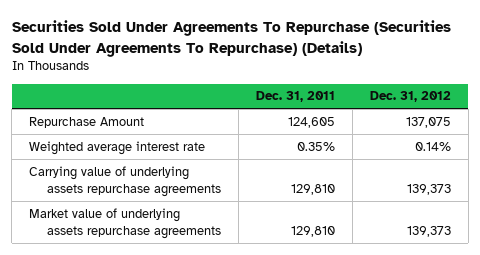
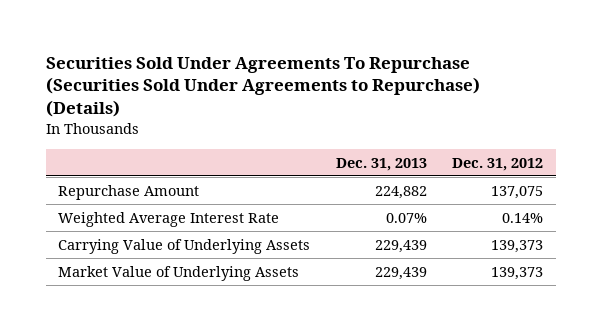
[11,20,451,57] Securities Sold Under Agreements To Repurchase (Securities Sold Under Agreements To Repurchase) (Details) -> [45,56,480,118] Securities Sold Under Agreements To Repurchase (Securities Sold Under Agreements to Repurchase) (Details)
[255,91,335,103] Dec. 31, 2011 -> none
none -> [335,157,427,171] Dec. 31, 2013
[29,140,206,155] Weighted average interest rate -> [58,211,280,227] Weighted Average Interest Rate
[29,165,221,197] Carrying value of underlying assets repurchase agreements -> [58,238,311,254] Carrying Value of Underlying Assets
[29,207,221,239] Market value of underlying assets repurchase agreements -> [58,265,300,281] Market Value of Underlying Assets

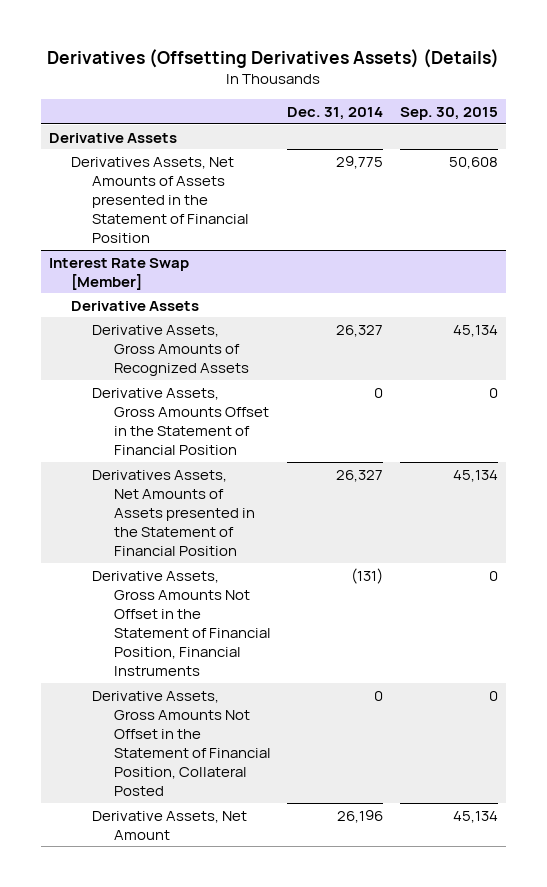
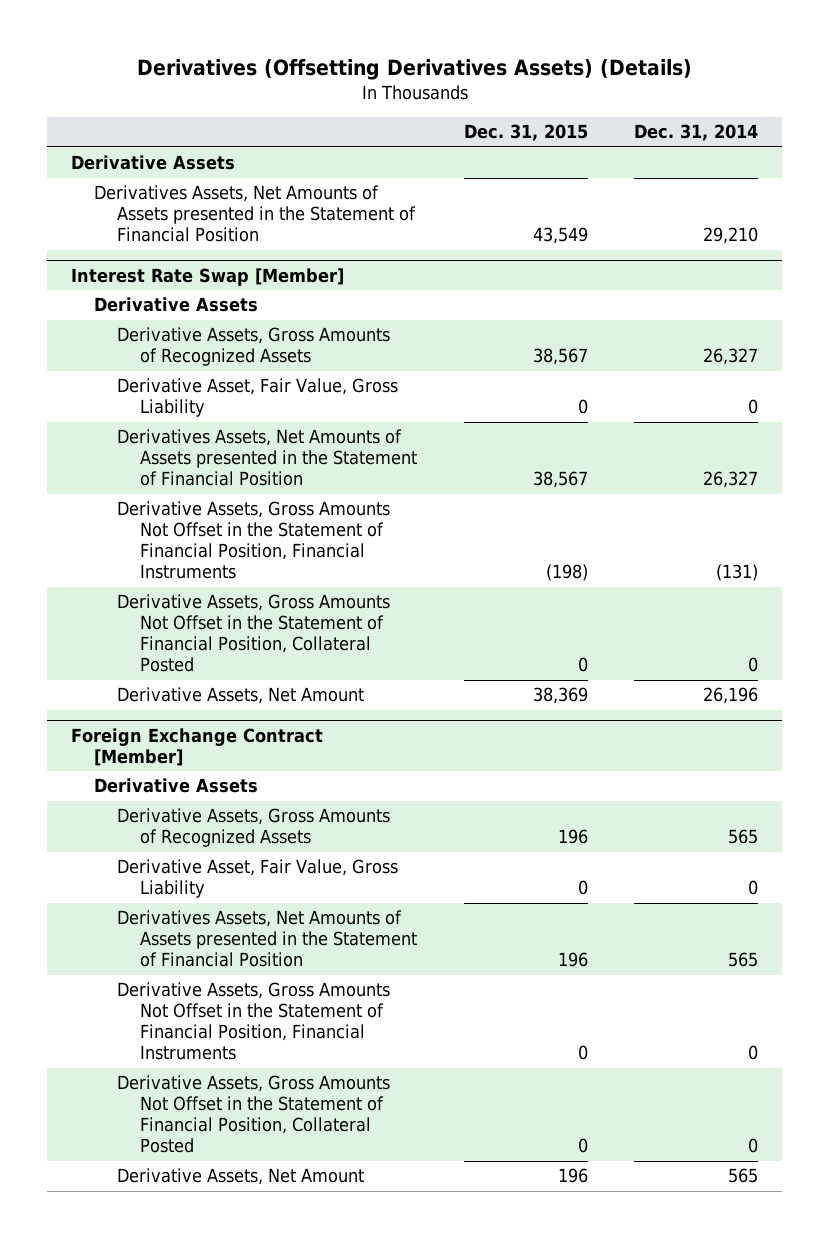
[399,107,498,121] Sep. 30, 2015 -> none
none -> [463,124,588,142] Dec. 31, 2015
[336,155,384,169] 29,775 -> [703,227,759,245] 29,210
[92,387,269,455] Derivative Assets, Gross Amounts Offset in the Statement of Financial Position -> none
none -> [116,378,398,418] Derivative Asset, Fair Value, Gross Liability
none -> [70,727,323,766] Foreign Exchange Contract [Member]
none -> [93,778,258,794] Derivative Assets
none -> [116,808,390,848] Derivative Assets, Gross Amounts of Recognized Assets
none -> [116,859,398,899] Derivative Asset, Fair Value, Gross Liability
none -> [116,910,417,968] Derivatives Assets, Net Amounts of Assets presented in the Statement of Financial Position
none -> [116,982,390,1061] Derivative Assets, Gross Amounts Not Offset in the Statement of Financial Position, Financial Instruments
none -> [116,1075,390,1154] Derivative Assets, Gross Amounts Not Offset in the Statement of Financial Position, Collateral Posted
none -> [116,1168,364,1186] Derivative Assets, Net Amount

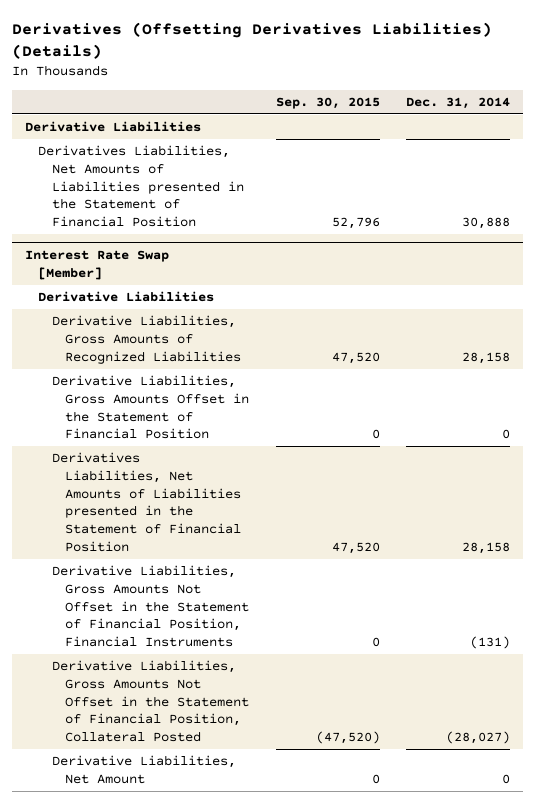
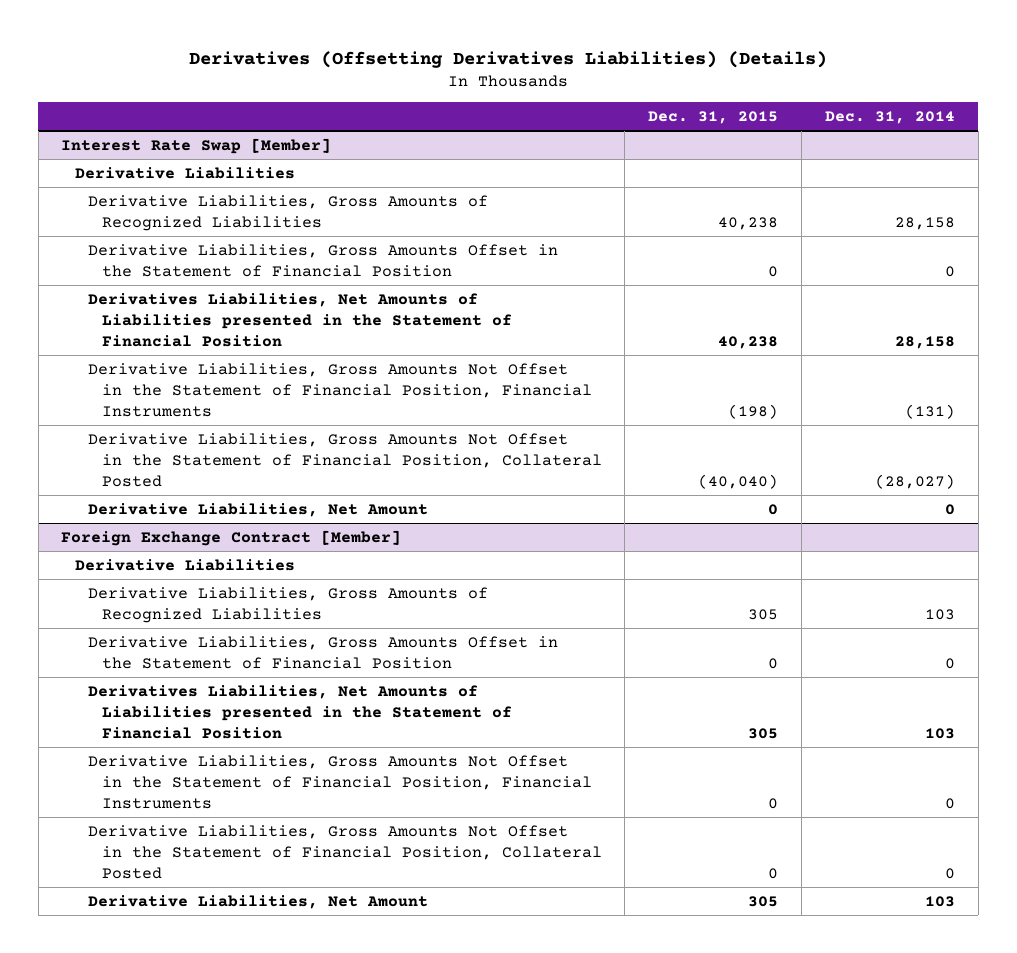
[275,96,380,109] Sep. 30, 2015 -> none
none -> [648,110,779,124] Dec. 31, 2015
[25,121,202,133] Derivative Liabilities -> none
[38,145,244,228] Derivatives Liabilities, Net Amounts of Liabilities presented in the Statement of Financial Position -> none
none -> [61,529,402,546] Foreign Exchange Contract [Member]
none -> [74,558,295,571] Derivative Liabilities
none -> [88,586,489,624] Derivative Liabilities, Gross Amounts of Recognized Liabilities
none -> [88,635,559,670] Derivative Liabilities, Gross Amounts Offset in the Statement of Financial Position
none -> [88,684,512,740] Derivatives Liabilities, Net Amounts of Liabilities presented in the Statement of Financial Position
none -> [88,754,592,810] Derivative Liabilities, Gross Amounts Not Offset in the Statement of Financial Position, Financial Instruments
none -> [88,824,602,880] Derivative Liabilities, Gross Amounts Not Offset in the Statement of Financial Position, Collateral Posted
none -> [88,894,429,909] Derivative Liabilities, Net Amount

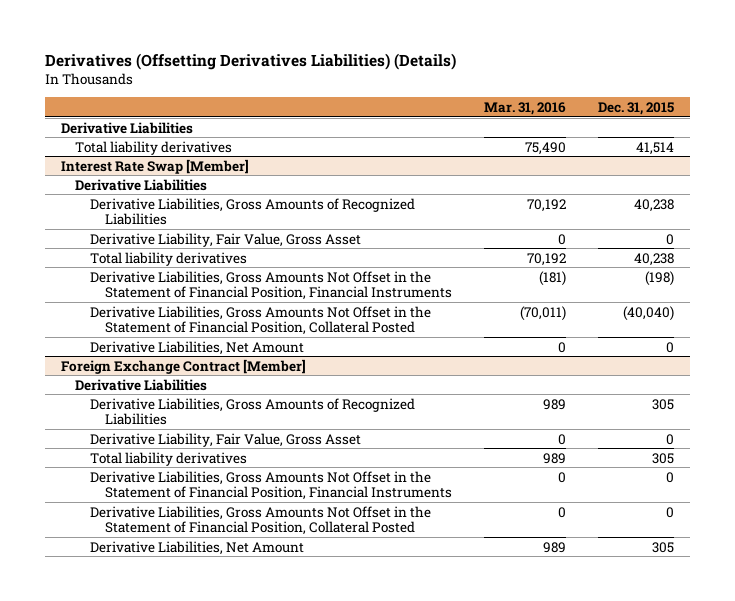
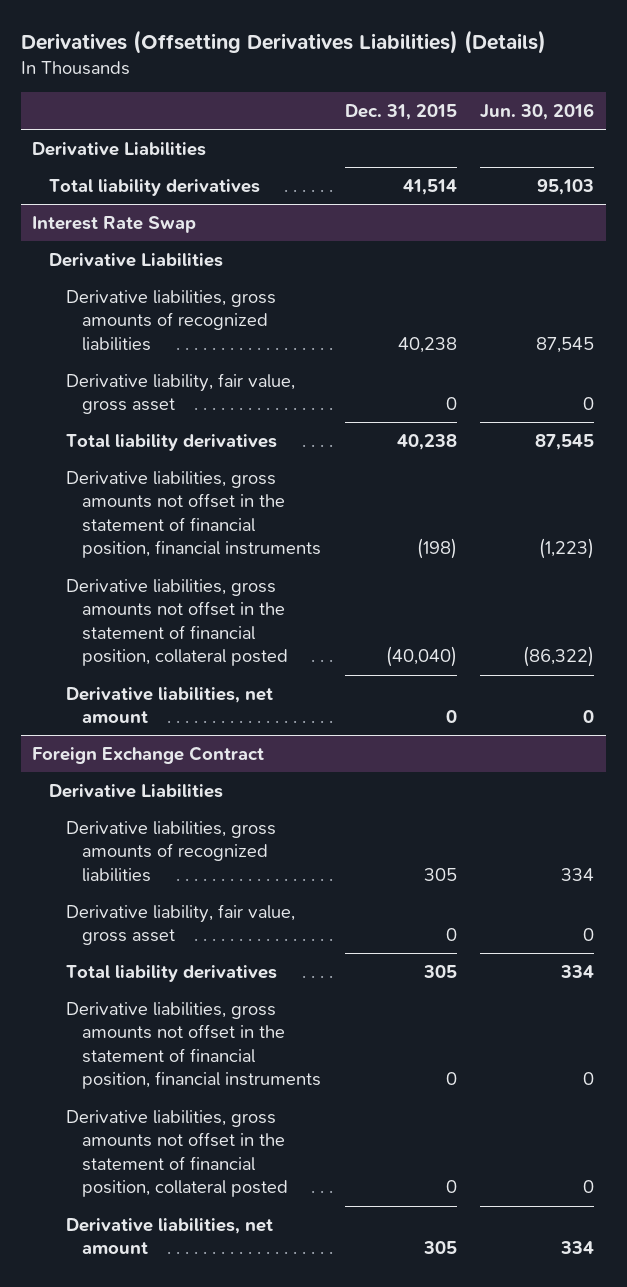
[484,102,567,116] Mar. 31, 2016 -> none
none -> [480,103,595,121] Jun. 30, 2016
[60,158,249,174] Interest Rate Swap [Member] -> [32,215,197,233] Interest Rate Swap
[90,197,416,226] Derivative Liabilities, Gross Amounts of Recognized Liabilities -> [65,289,276,351] Derivative liabilities, gross amounts of recognized liabilities
[90,232,362,247] Derivative Liability, Fair Value, Gross Asset -> [65,372,295,415] Derivative liability, fair value, gross asset
[90,270,453,301] Derivative Liabilities, Gross Amounts Not Offset in the Statement of Financial Position, Financial Instruments -> [65,470,322,559] Derivative liabilities, gross amounts not offset in the statement of financial position, financial instruments
[90,305,432,336] Derivative Liabilities, Gross Amounts Not Offset in the Statement of Financial Position, Collateral Posted -> [65,578,289,667] Derivative liabilities, gross amounts not offset in the statement of financial position, collateral posted
[90,340,305,355] Derivative Liabilities, Net Amount -> [65,686,273,724] Derivative liabilities, net amount
[60,358,306,374] Foreign Exchange Contract [Member] -> [32,745,265,764] Foreign Exchange Contract
[90,397,416,426] Derivative Liabilities, Gross Amounts of Recognized Liabilities -> [65,820,276,882] Derivative liabilities, gross amounts of recognized liabilities
[90,432,362,447] Derivative Liability, Fair Value, Gross Asset -> [65,903,295,946] Derivative liability, fair value, gross asset
[90,470,453,501] Derivative Liabilities, Gross Amounts Not Offset in the Statement of Financial Position, Financial Instruments -> [65,1001,322,1090] Derivative liabilities, gross amounts not offset in the statement of financial position, financial instruments
[90,505,432,536] Derivative Liabilities, Gross Amounts Not Offset in the Statement of Financial Position, Collateral Posted -> [65,1109,289,1198] Derivative liabilities, gross amounts not offset in the statement of financial position, collateral posted
[90,540,305,555] Derivative Liabilities, Net Amount -> [65,1217,273,1255] Derivative liabilities, net amount

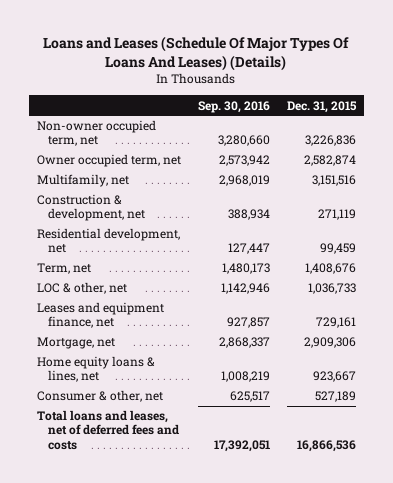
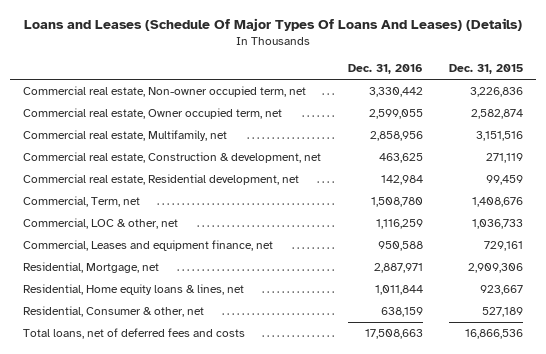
[197,100,270,113] Sep. 30, 2016 -> none
none -> [347,64,423,75] Dec. 31, 2016
[37,120,157,147] Non-owner occupied term, net -> [23,86,307,98] Commercial real estate, Non-owner occupied term, net
[37,154,182,168] Owner occupied term, net -> [23,108,283,120] Commercial real estate, Owner occupied term, net
[37,174,130,188] Multifamily, net -> [23,130,228,142] Commercial real estate, Multifamily, net
[37,194,146,222] Construction & development, net -> [23,152,322,164] Commercial real estate, Construction & development, net
[37,228,181,254] Residential development, net -> [23,174,300,186] Commercial real estate, Residential development, net
[37,263,92,275] Term, net -> [23,196,141,208] Commercial, Term, net
[37,282,128,295] LOC & other, net -> [23,218,179,230] Commercial, LOC & other, net
[37,302,165,329] Leases and equipment finance, net -> [23,240,274,252] Commercial, Leases and equipment finance, net
[37,337,116,350] Mortgage, net -> [23,262,160,274] Residential, Mortgage, net
[37,356,156,383] Home equity loans & lines, net -> [23,284,245,296] Residential, Home equity loans & lines, net
[37,390,164,403] Consumer & other, net -> [23,306,205,318] Residential, Consumer & other, net
[37,410,180,450] Total loans and leases, net of deferred fees and costs -> [23,328,246,340] Total loans, net of deferred fees and costs

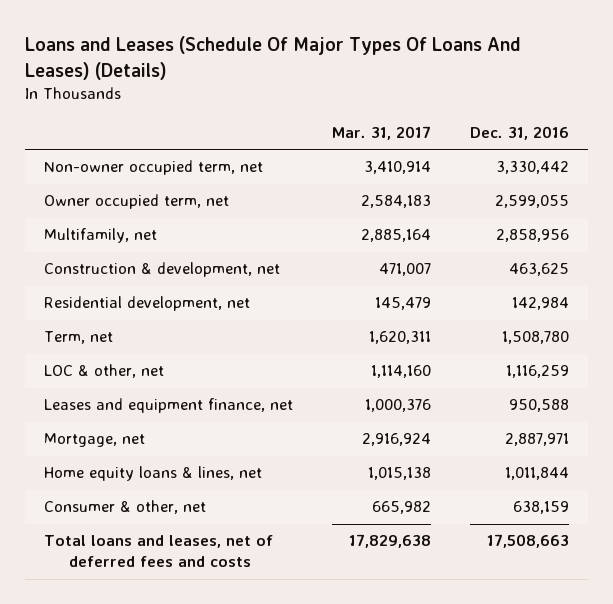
[448,64,523,75] Dec. 31, 2015 -> none
none -> [331,126,431,141] Mar. 31, 2017
[23,86,307,98] Commercial real estate, Non-owner occupied term, net -> [44,160,264,176] Non-owner occupied term, net
[23,108,283,120] Commercial real estate, Owner occupied term, net -> [44,194,230,210] Owner occupied term, net
[23,130,228,142] Commercial real estate, Multifamily, net -> [44,228,158,244] Multifamily, net
[23,152,322,164] Commercial real estate, Construction & development, net -> [44,262,281,278] Construction & development, net
[23,174,300,186] Commercial real estate, Residential development, net -> [44,296,251,312] Residential development, net
[23,196,141,208] Commercial, Term, net -> [44,331,114,345] Term, net
[23,218,179,230] Commercial, LOC & other, net -> [44,364,165,379] LOC & other, net
[23,240,274,252] Commercial, Leases and equipment finance, net -> [44,398,294,414] Leases and equipment finance, net
[23,262,160,274] Residential, Mortgage, net -> [44,433,146,448] Mortgage, net
[23,284,245,296] Residential, Home equity loans & lines, net -> [44,466,263,482] Home equity loans & lines, net
[23,306,205,318] Residential, Consumer & other, net -> [44,500,207,515] Consumer & other, net
[23,328,246,340] Total loans, net of deferred fees and costs -> [44,535,274,568] Total loans and leases, net of deferred fees and costs

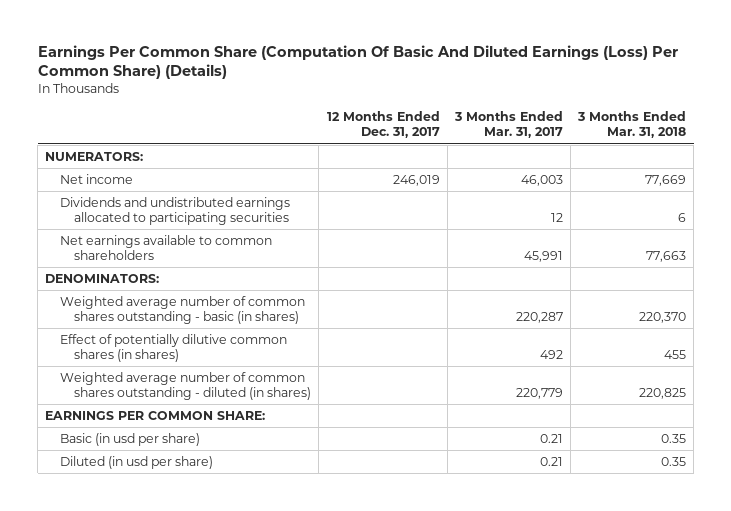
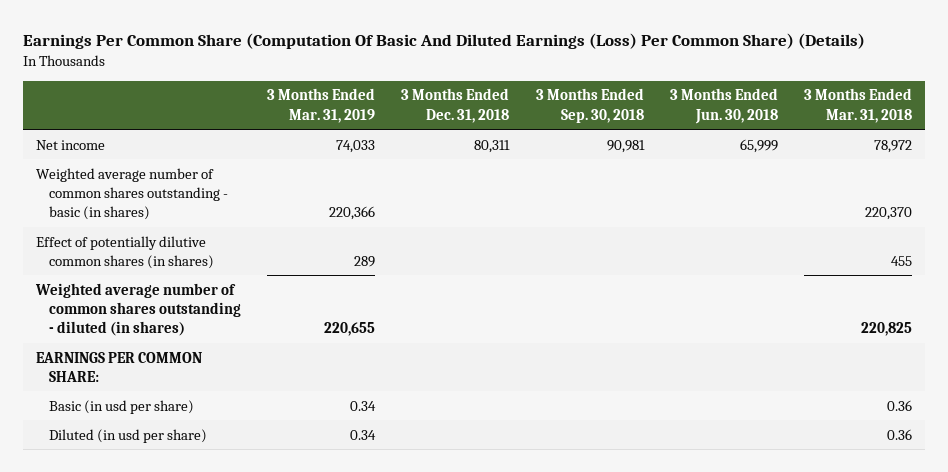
[326,111,440,139] 12 Months Ended Dec. 31, 2017 -> none
[453,111,563,139] 3 Months Ended Mar. 31, 2017 -> none
none -> [267,88,376,123] 3 Months Ended Mar. 31, 2019
none -> [401,88,510,123] 3 Months Ended Dec. 31, 2018
none -> [535,88,644,123] 3 Months Ended Sep. 30, 2018
none -> [669,88,778,124] 3 Months Ended Jun. 30, 2018
[45,151,144,161] NUMERATORS: -> none
[59,196,290,226] Dividends and undistributed earnings allocated to participating securities -> none
[59,234,272,261] Net earnings available to common shareholders -> none
[45,273,160,283] DENOMINATORS: -> none
[645,174,687,186] 77,669 -> [874,139,913,153] 78,972
[661,433,687,443] 0.35 -> [887,399,913,411] 0.36
[661,456,687,466] 0.35 -> [887,428,913,440] 0.36

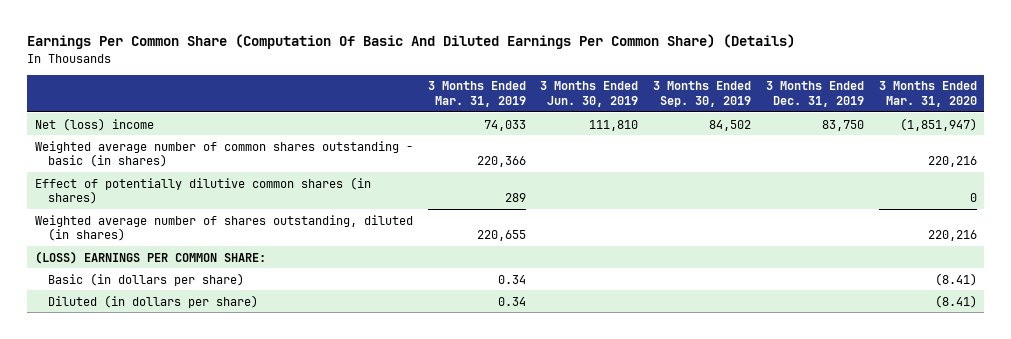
[22,32,865,49] Earnings Per Common Share (Computation Of Basic And Diluted Earnings (Loss) Per Common Share) (Details) -> [27,34,796,50] Earnings Per Common Share (Computation Of Basic And Diluted Earnings Per Common Share) (Details)
[401,88,510,123] 3 Months Ended Dec. 31, 2018 -> none
[535,88,644,123] 3 Months Ended Sep. 30, 2018 -> none
[669,88,778,124] 3 Months Ended Jun. 30, 2018 -> none
[804,88,913,123] 3 Months Ended Mar. 31, 2018 -> none
none -> [540,81,639,107] 3 Months Ended Jun. 30, 2019
none -> [653,81,752,107] 3 Months Ended Sep. 30, 2019
none -> [765,81,864,107] 3 Months Ended Dec. 31, 2019
none -> [878,81,977,107] 3 Months Ended Mar. 31, 2020
[35,139,105,150] Net income -> [34,117,154,131] Net (loss) income
[34,282,242,337] Weighted average number of common shares outstanding - diluted (in shares) -> [34,214,413,242] Weighted average number of shares outstanding, diluted (in shares)
[35,351,202,382] EARNINGS PER COMMON SHARE: -> [34,250,266,264] (LOSS) EARNINGS PER COMMON SHARE:
[49,399,195,414] Basic (in usd per share) -> [47,272,244,286] Basic (in dollars per share)
[49,428,208,443] Diluted (in usd per share) -> [47,294,258,308] Diluted (in dollars per share)

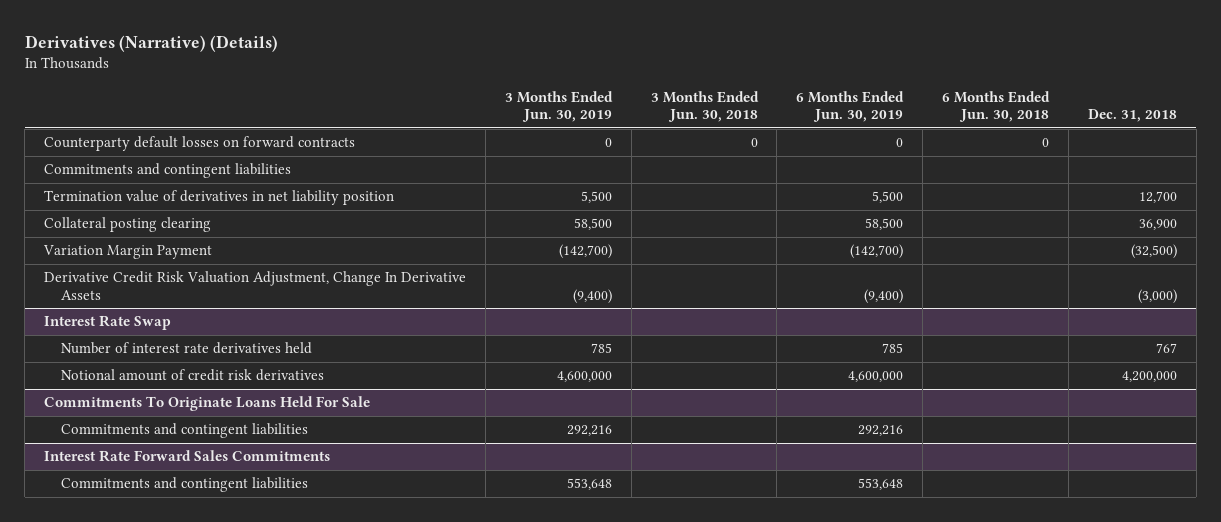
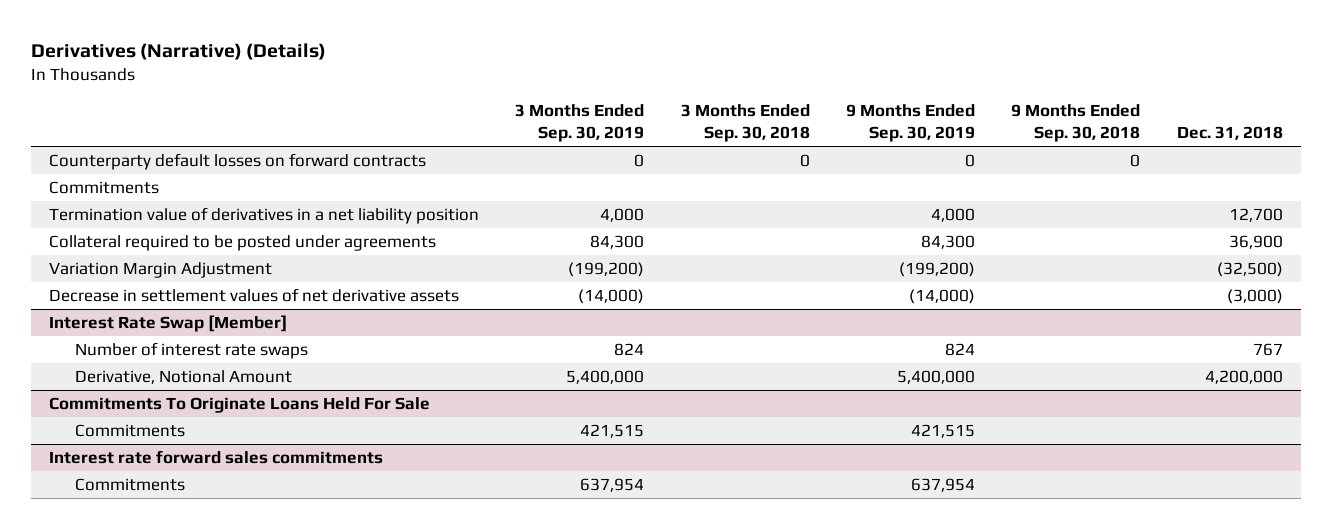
[504,90,613,123] 3 Months Ended Jun. 30, 2019 -> none
[650,90,759,123] 3 Months Ended Jun. 30, 2018 -> none
[796,90,905,123] 6 Months Ended Jun. 30, 2019 -> none
[942,90,1051,123] 6 Months Ended Jun. 30, 2018 -> none
none -> [515,104,645,142] 3 Months Ended Sep. 30, 2019
none -> [680,104,810,142] 3 Months Ended Sep. 30, 2018
none -> [846,104,976,142] 9 Months Ended Sep. 30, 2019
none -> [1011,104,1141,142] 9 Months Ended Sep. 30, 2018
[60,369,324,382] Notional amount of credit risk derivatives -> none
[43,163,291,179] Commitments and contingent liabilities -> [49,181,160,195] Commitments
[43,190,394,206] Termination value of derivatives in net liability position -> [49,207,480,225] Termination value of derivatives in a net liability position
[43,217,211,233] Collateral posting clearing -> [49,235,437,252] Collateral required to be posted under agreements
[42,245,212,260] Variation Margin Payment -> [49,262,273,279] Variation Margin Adjustment
[43,271,466,300] Derivative Credit Risk Valuation Adjustment, Change In Derivative Assets -> [49,288,460,303] Decrease in settlement values of net derivative assets
[43,315,171,331] Interest Rate Swap -> [49,315,288,333] Interest Rate Swap [Member]
[60,342,312,355] Number of interest rate derivatives held -> [75,342,309,360] Number of interest rate swaps
none -> [75,370,293,385] Derivative, Notional Amount
[60,423,308,439] Commitments and contingent liabilities -> [75,424,186,438] Commitments
[43,450,330,463] Interest Rate Forward Sales Commitments -> [49,450,384,465] Interest rate forward sales commitments
[60,477,308,493] Commitments and contingent liabilities -> [75,478,186,492] Commitments

